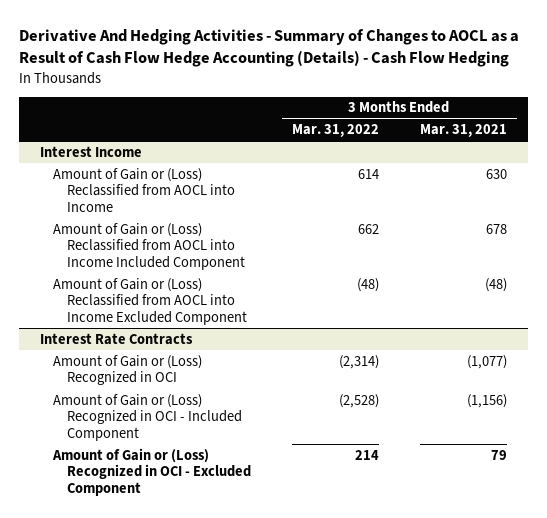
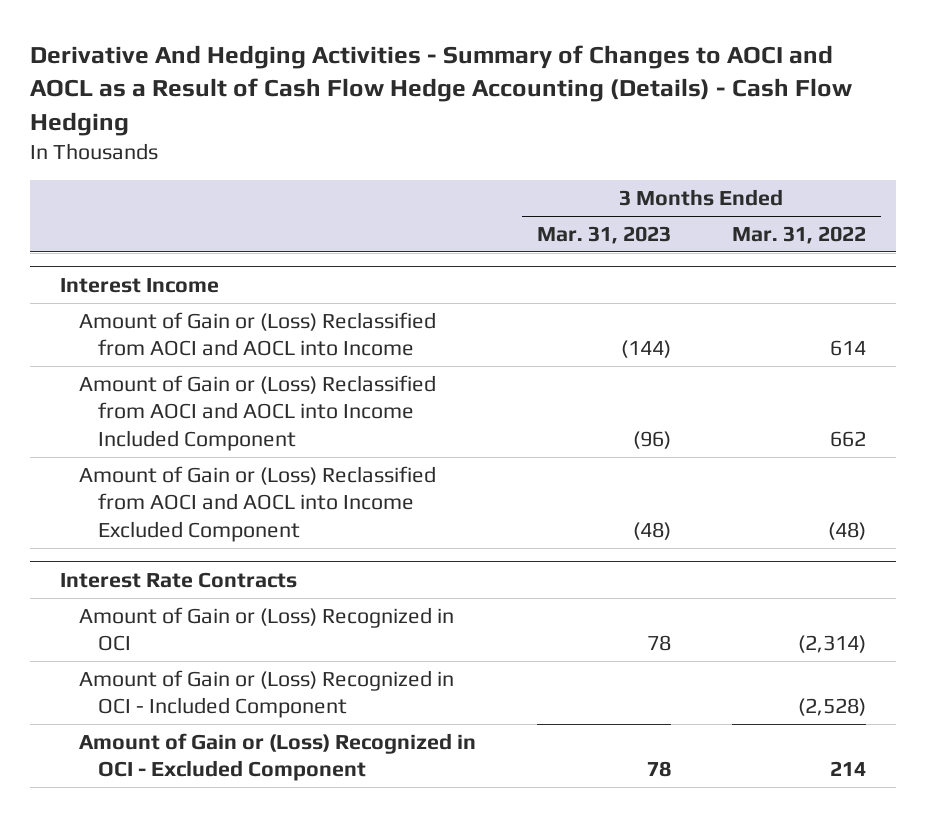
[19,29,520,68] Derivative And Hedging Activities - Summary of Changes to AOCL as a Result of Cash Flow Hedge Accounting (Details) - Cash Flow Hedging -> [29,45,852,136] Derivative And Hedging Activities - Summary of Changes to AOCI and AOCL as a Result of Cash Flow Hedge Accounting (Details) - Cash Flow Hedging
[420,124,508,138] Mar. 31, 2021 -> none
none -> [536,225,671,244] Mar. 31, 2023
[53,167,235,213] Amount of Gain or (Loss) Reclassified from AOCL into Income -> [79,311,437,357] Amount of Gain or (Loss) Reclassified from AOCI and AOCL into Income
[53,222,245,271] Amount of Gain or (Loss) Reclassified from AOCL into Income Included Component -> [79,374,437,452] Amount of Gain or (Loss) Reclassified from AOCI and AOCL into Income Included Component
[53,277,247,326] Amount of Gain or (Loss) Reclassified from AOCL into Income Excluded Component -> [79,465,437,543] Amount of Gain or (Loss) Reclassified from AOCI and AOCL into Income Excluded Component

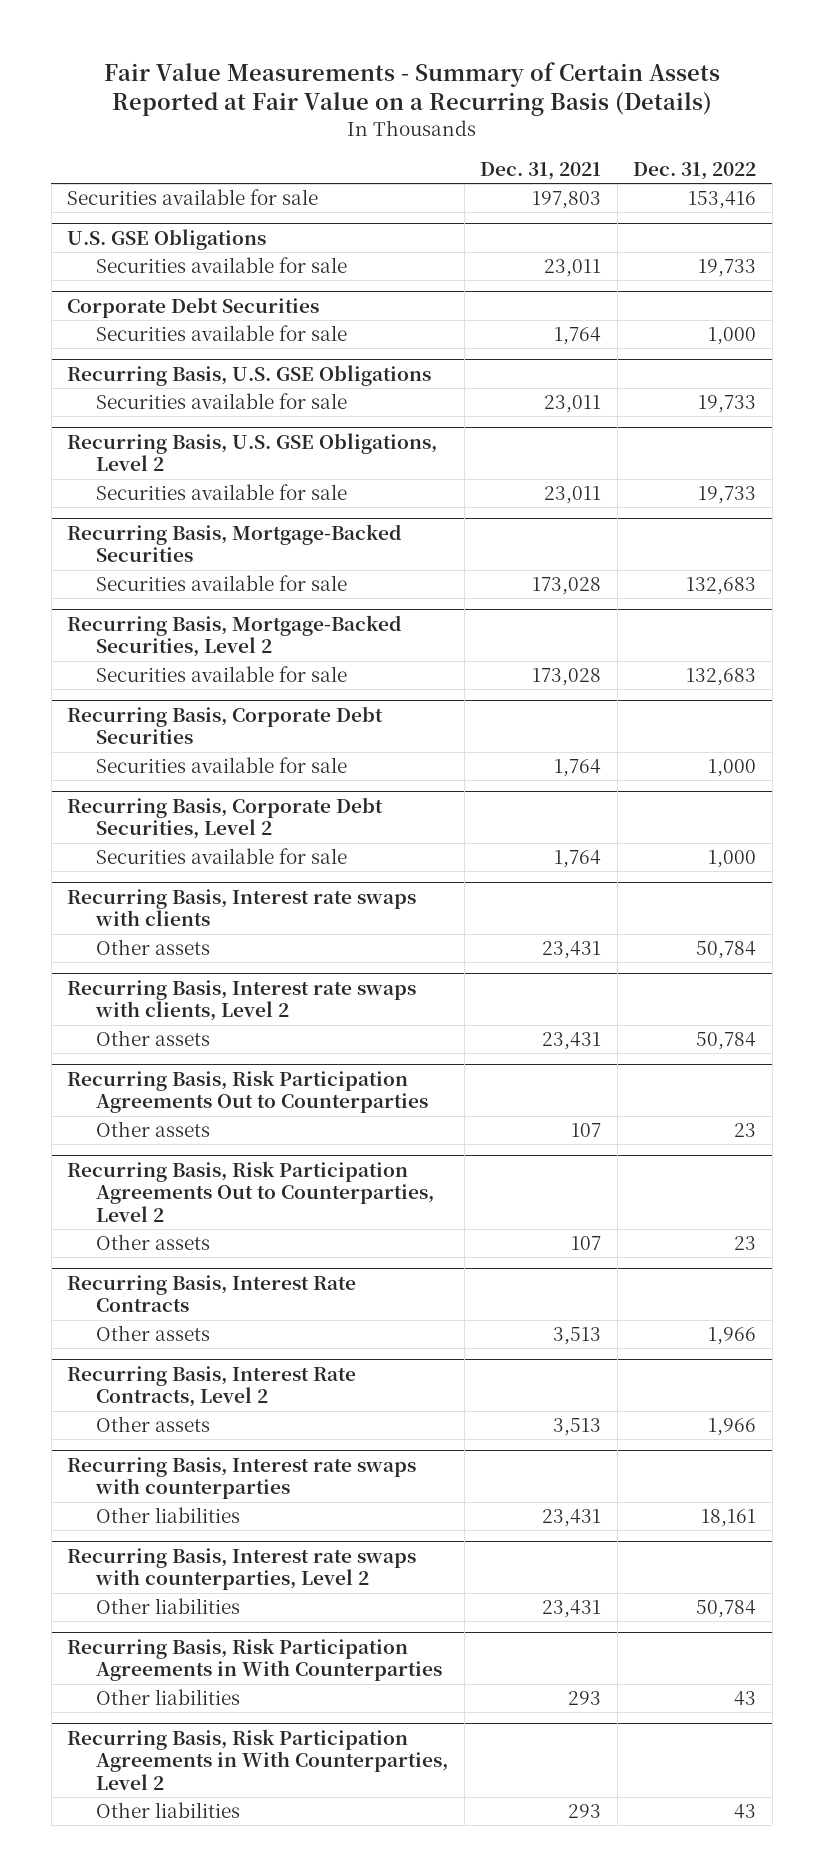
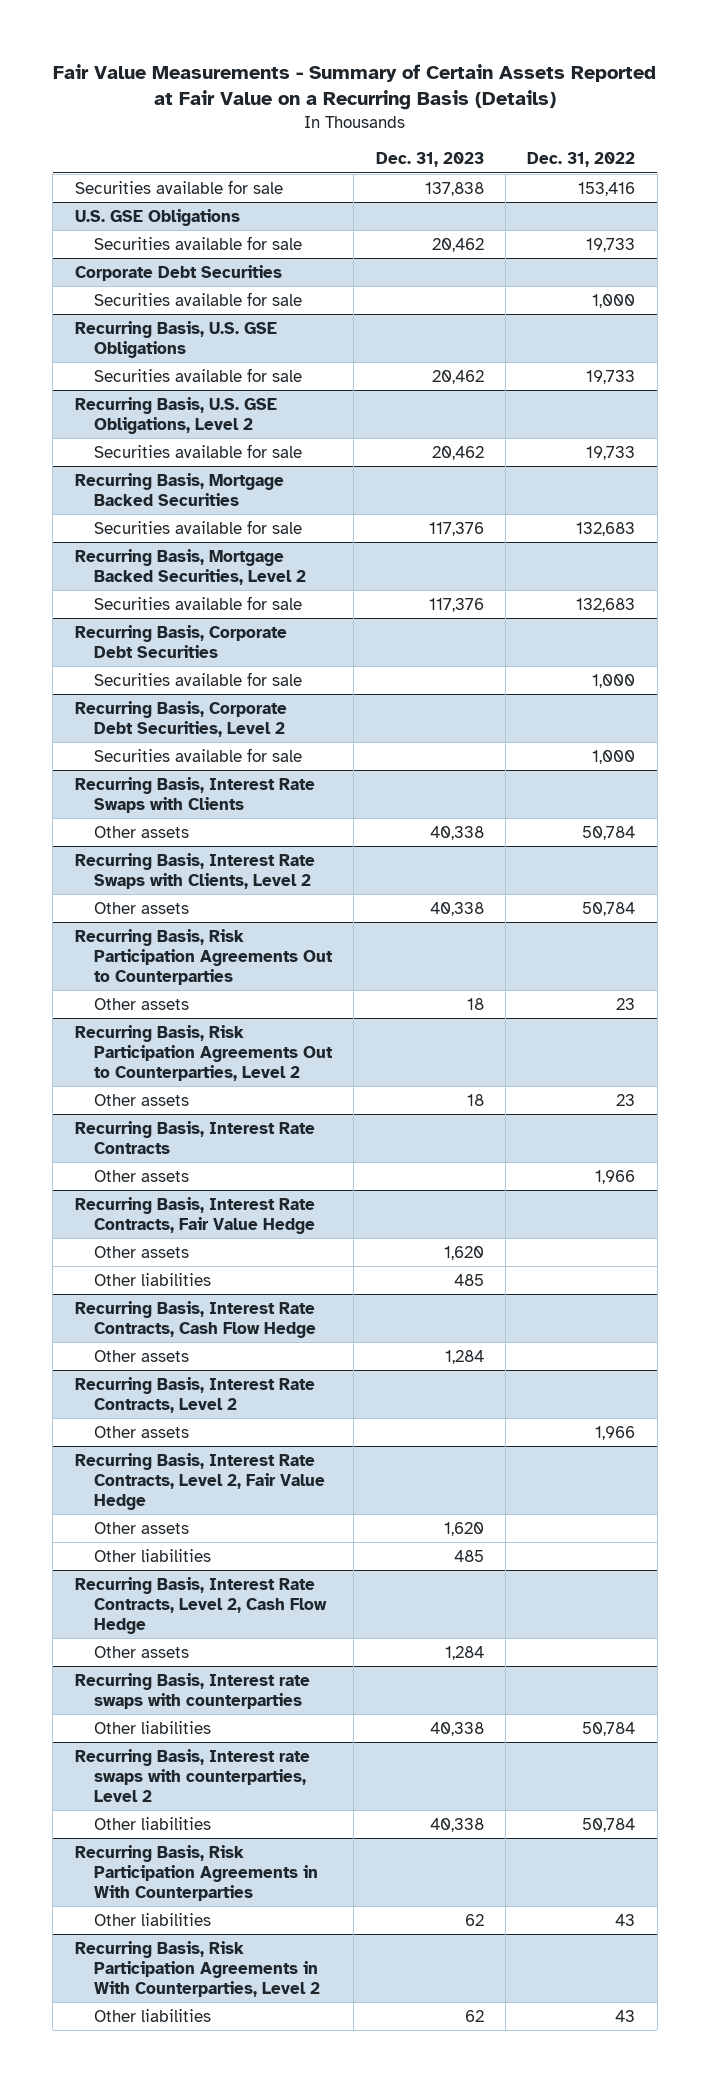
[480,161,602,180] Dec. 31, 2021 -> none
none -> [375,152,484,168] Dec. 31, 2023
[67,523,403,563] Recurring Basis, Mortgage-Backed Securities -> [74,472,284,506] Recurring Basis, Mortgage Backed Securities
[67,614,403,658] Recurring Basis, Mortgage-Backed Securities, Level 2 -> [74,548,306,585] Recurring Basis, Mortgage Backed Securities, Level 2
[67,888,417,927] Recurring Basis, Interest rate swaps with clients -> [74,776,315,813] Recurring Basis, Interest Rate Swaps with Clients
[67,979,417,1022] Recurring Basis, Interest rate swaps with clients, Level 2 -> [74,852,315,889] Recurring Basis, Interest Rate Swaps with Clients, Level 2
none -> [74,1196,315,1234] Recurring Basis, Interest Rate Contracts, Fair Value Hedge
none -> [93,1245,189,1258] Other assets
none -> [93,1272,211,1286] Other liabilities
none -> [74,1300,316,1338] Recurring Basis, Interest Rate Contracts, Cash Flow Hedge
none -> [93,1349,189,1362] Other assets
none -> [74,1452,325,1510] Recurring Basis, Interest Rate Contracts, Level 2, Fair Value Hedge
none -> [93,1521,189,1534] Other assets
none -> [93,1548,211,1562] Other liabilities
none -> [74,1576,327,1634] Recurring Basis, Interest Rate Contracts, Level 2, Cash Flow Hedge
none -> [93,1645,189,1658] Other assets
[701,1509,757,1528] 18,161 -> [582,1721,636,1736] 50,784

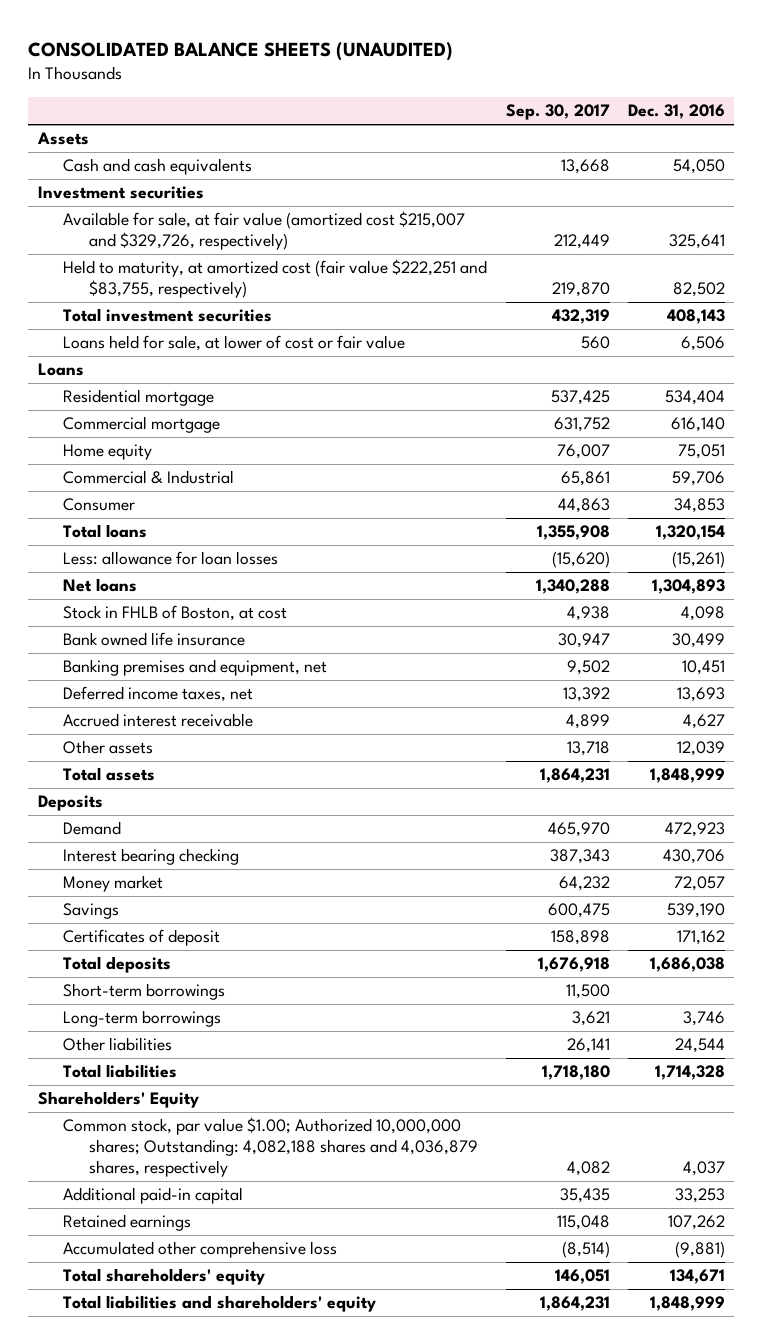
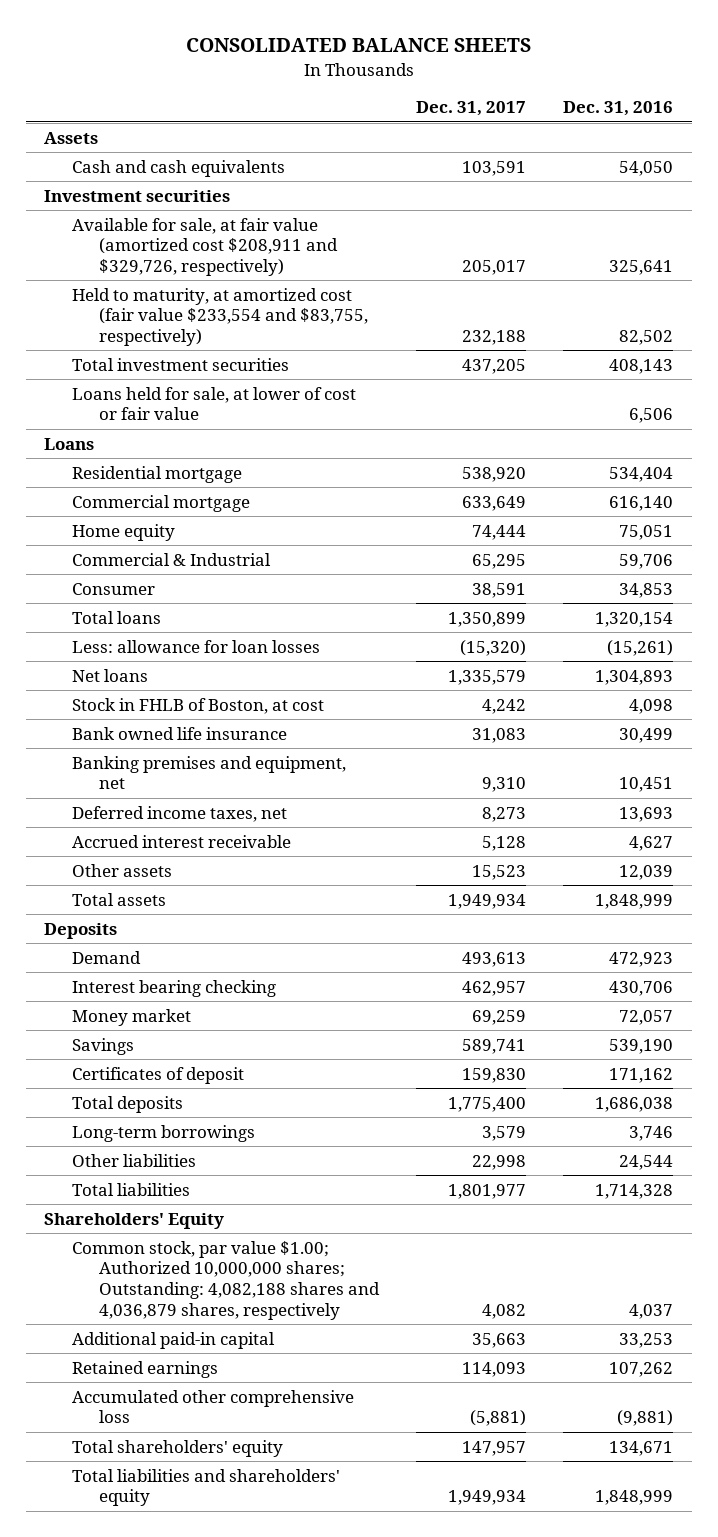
[28,41,454,61] CONSOLIDATED BALANCE SHEETS (UNAUDITED) -> [185,38,531,53] CONSOLIDATED BALANCE SHEETS
[505,104,610,121] Sep. 30, 2017 -> none
none -> [415,101,526,117] Dec. 31, 2017
[63,211,466,251] Available for sale, at fair value (amortized cost $215,007 and $329,726, respectively) -> [71,217,338,277] Available for sale, at fair value (amortized cost $208,911 and $329,726, respectively)
[63,259,488,299] Held to maturity, at amortized cost (fair value $222,251 and $83,755, respectively) -> [71,287,368,347] Held to maturity, at amortized cost (fair value $233,554 and $83,755, respectively)
[63,983,226,1001] Short-term borrowings -> none

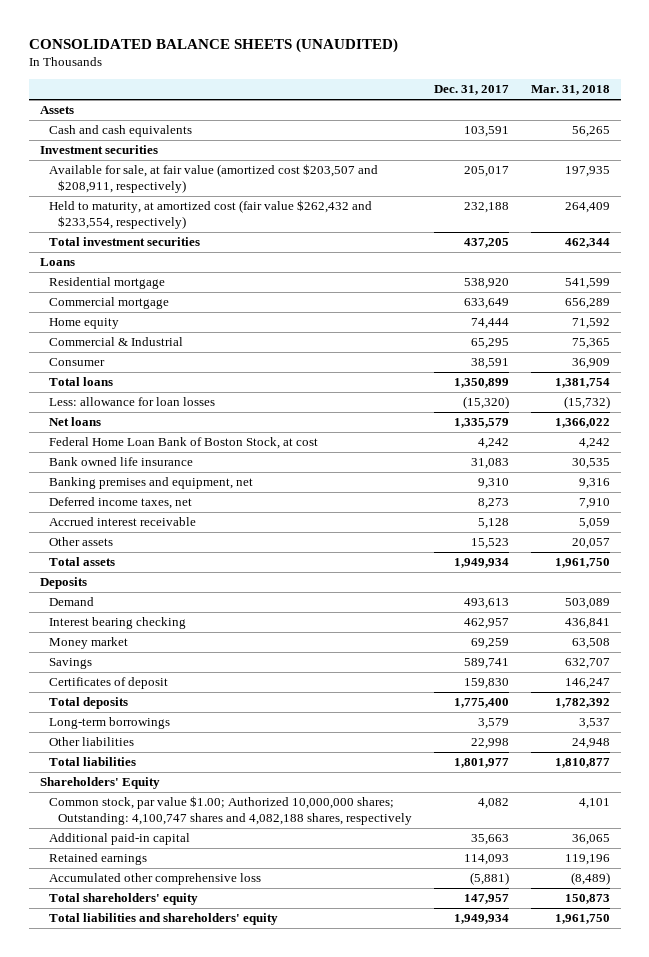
[185,38,531,53] CONSOLIDATED BALANCE SHEETS -> [28,37,398,53] CONSOLIDATED BALANCE SHEETS (UNAUDITED)
[563,101,674,117] Dec. 31, 2016 -> none
none -> [530,85,610,96] Mar. 31, 2018
[71,217,338,277] Available for sale, at fair value (amortized cost $208,911 and $329,726, respectively) -> [48,164,378,194] Available for sale, at fair value (amortized cost $203,507 and $208,911, respectively)
[71,287,368,347] Held to maturity, at amortized cost (fair value $233,554 and $83,755, respectively) -> [48,200,372,230] Held to maturity, at amortized cost (fair value $262,432 and $233,554, respectively)
[71,386,356,421] Loans held for sale, at lower of cost or fair value -> none
[71,697,324,714] Stock in FHLB of Boston, at cost -> [48,437,318,450] Federal Home Loan Bank of Boston Stock, at cost
[71,1240,380,1320] Common stock, par value $1.00; Authorized 10,000,000 shares; Outstanding: 4,082,188 shares and 4,036,879 shares, respectively -> [48,796,413,826] Common stock, par value $1.00; Authorized 10,000,000 shares; Outstanding: 4,100,747 shares and 4,082,188 shares, respectively

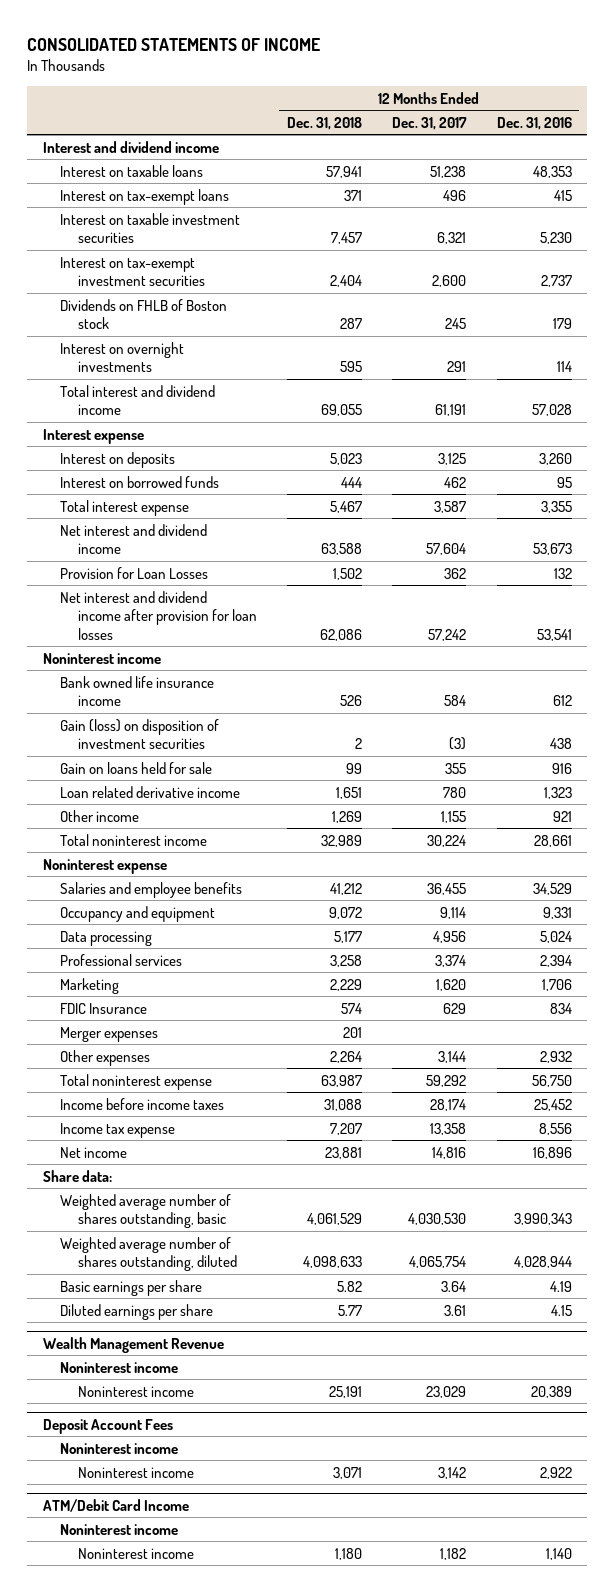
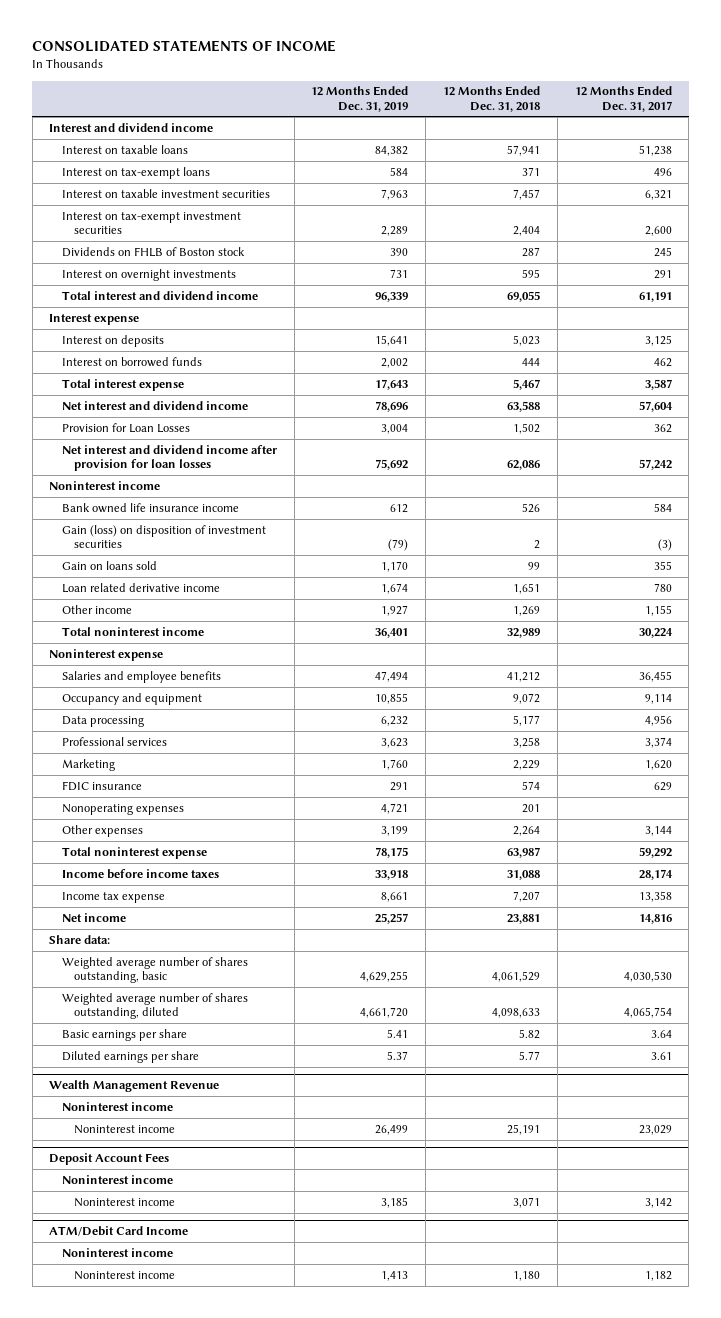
[496,116,572,130] Dec. 31, 2016 -> none
none -> [311,86,409,112] 12 Months Ended Dec. 31, 2019
[60,761,213,774] Gain on loans held for sale -> [61,560,157,570] Gain on loans sold
[60,1026,159,1042] Merger expenses -> none
[60,1002,148,1014] FDIC Insurance -> [61,780,142,791] FDIC insurance
none -> [61,803,184,815] Nonoperating expenses

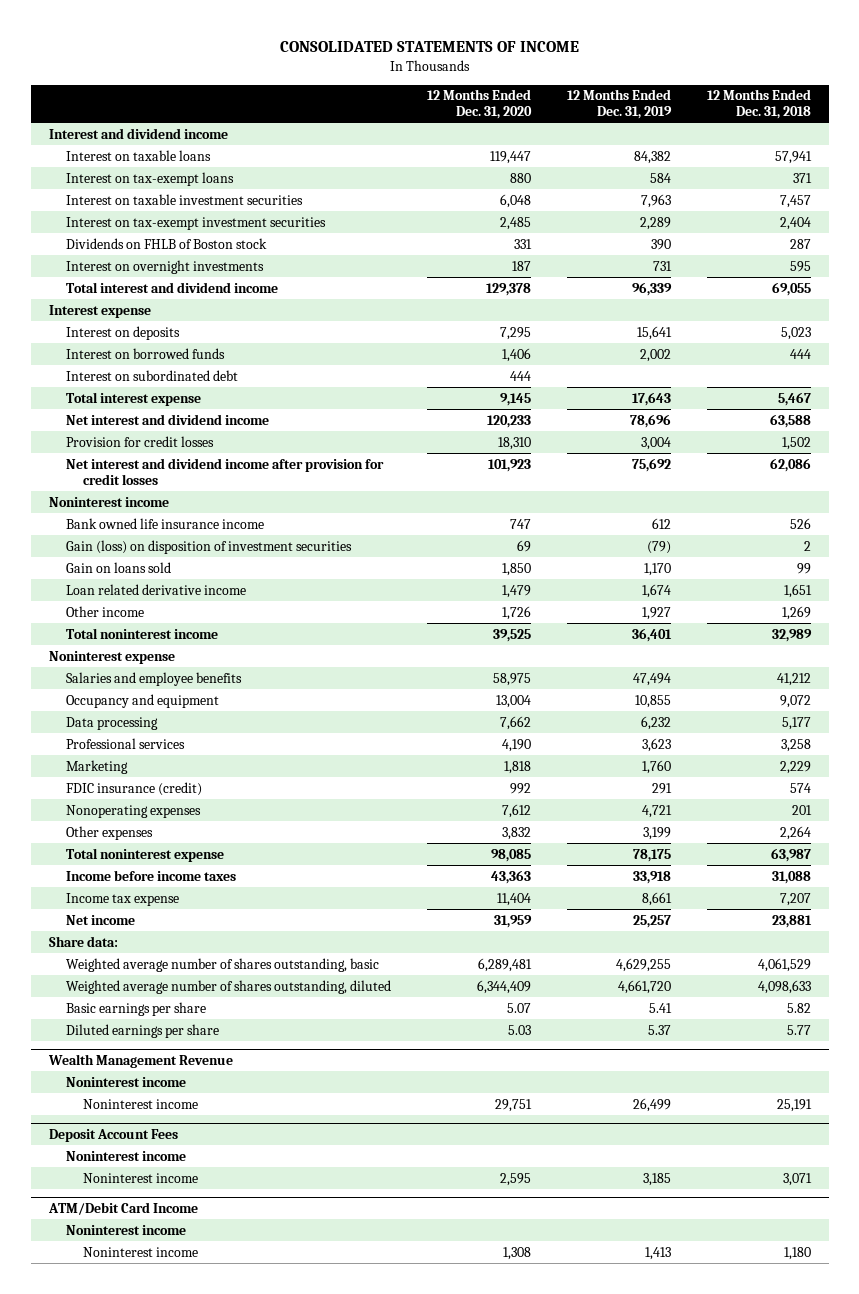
[574,86,672,112] 12 Months Ended Dec. 31, 2017 -> none
none -> [426,89,532,120] 12 Months Ended Dec. 31, 2020
none -> [65,369,238,381] Interest on subordinated debt
[61,422,190,433] Provision for Loan Losses -> [65,435,214,447] Provision for credit losses
[61,444,277,472] Net interest and dividend income after provision for loan losses -> [65,457,384,485] Net interest and dividend income after provision for credit losses
[61,780,142,791] FDIC insurance -> [65,781,202,796] FDIC insurance (credit)

